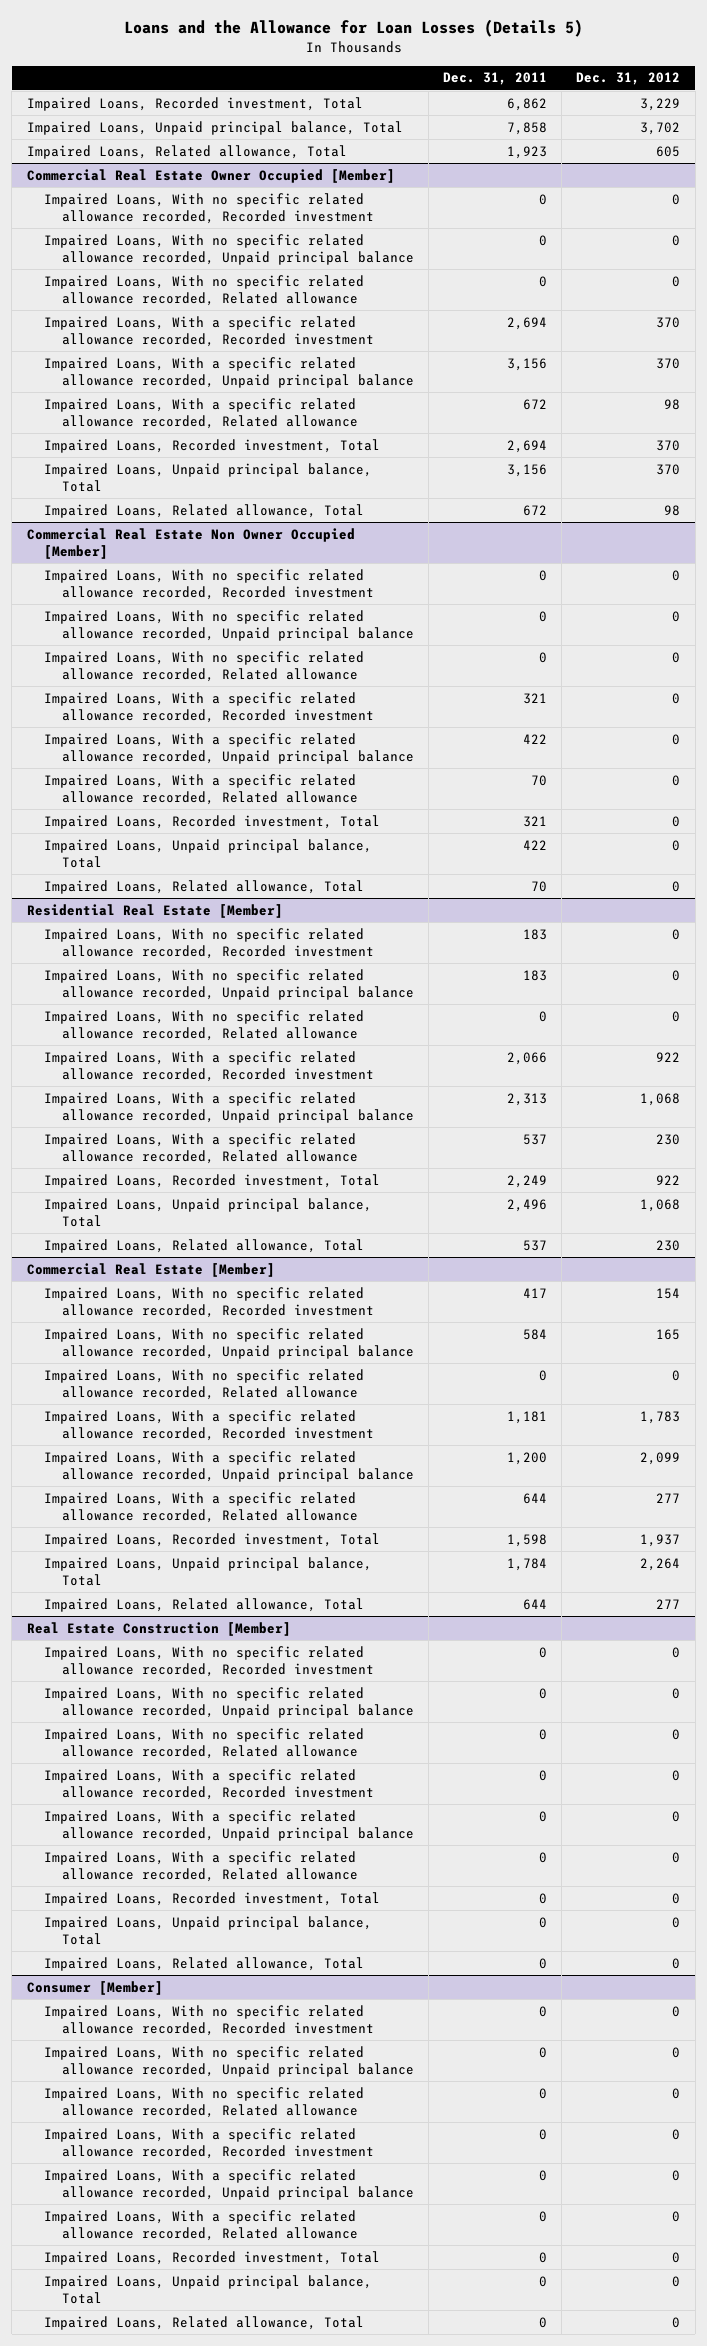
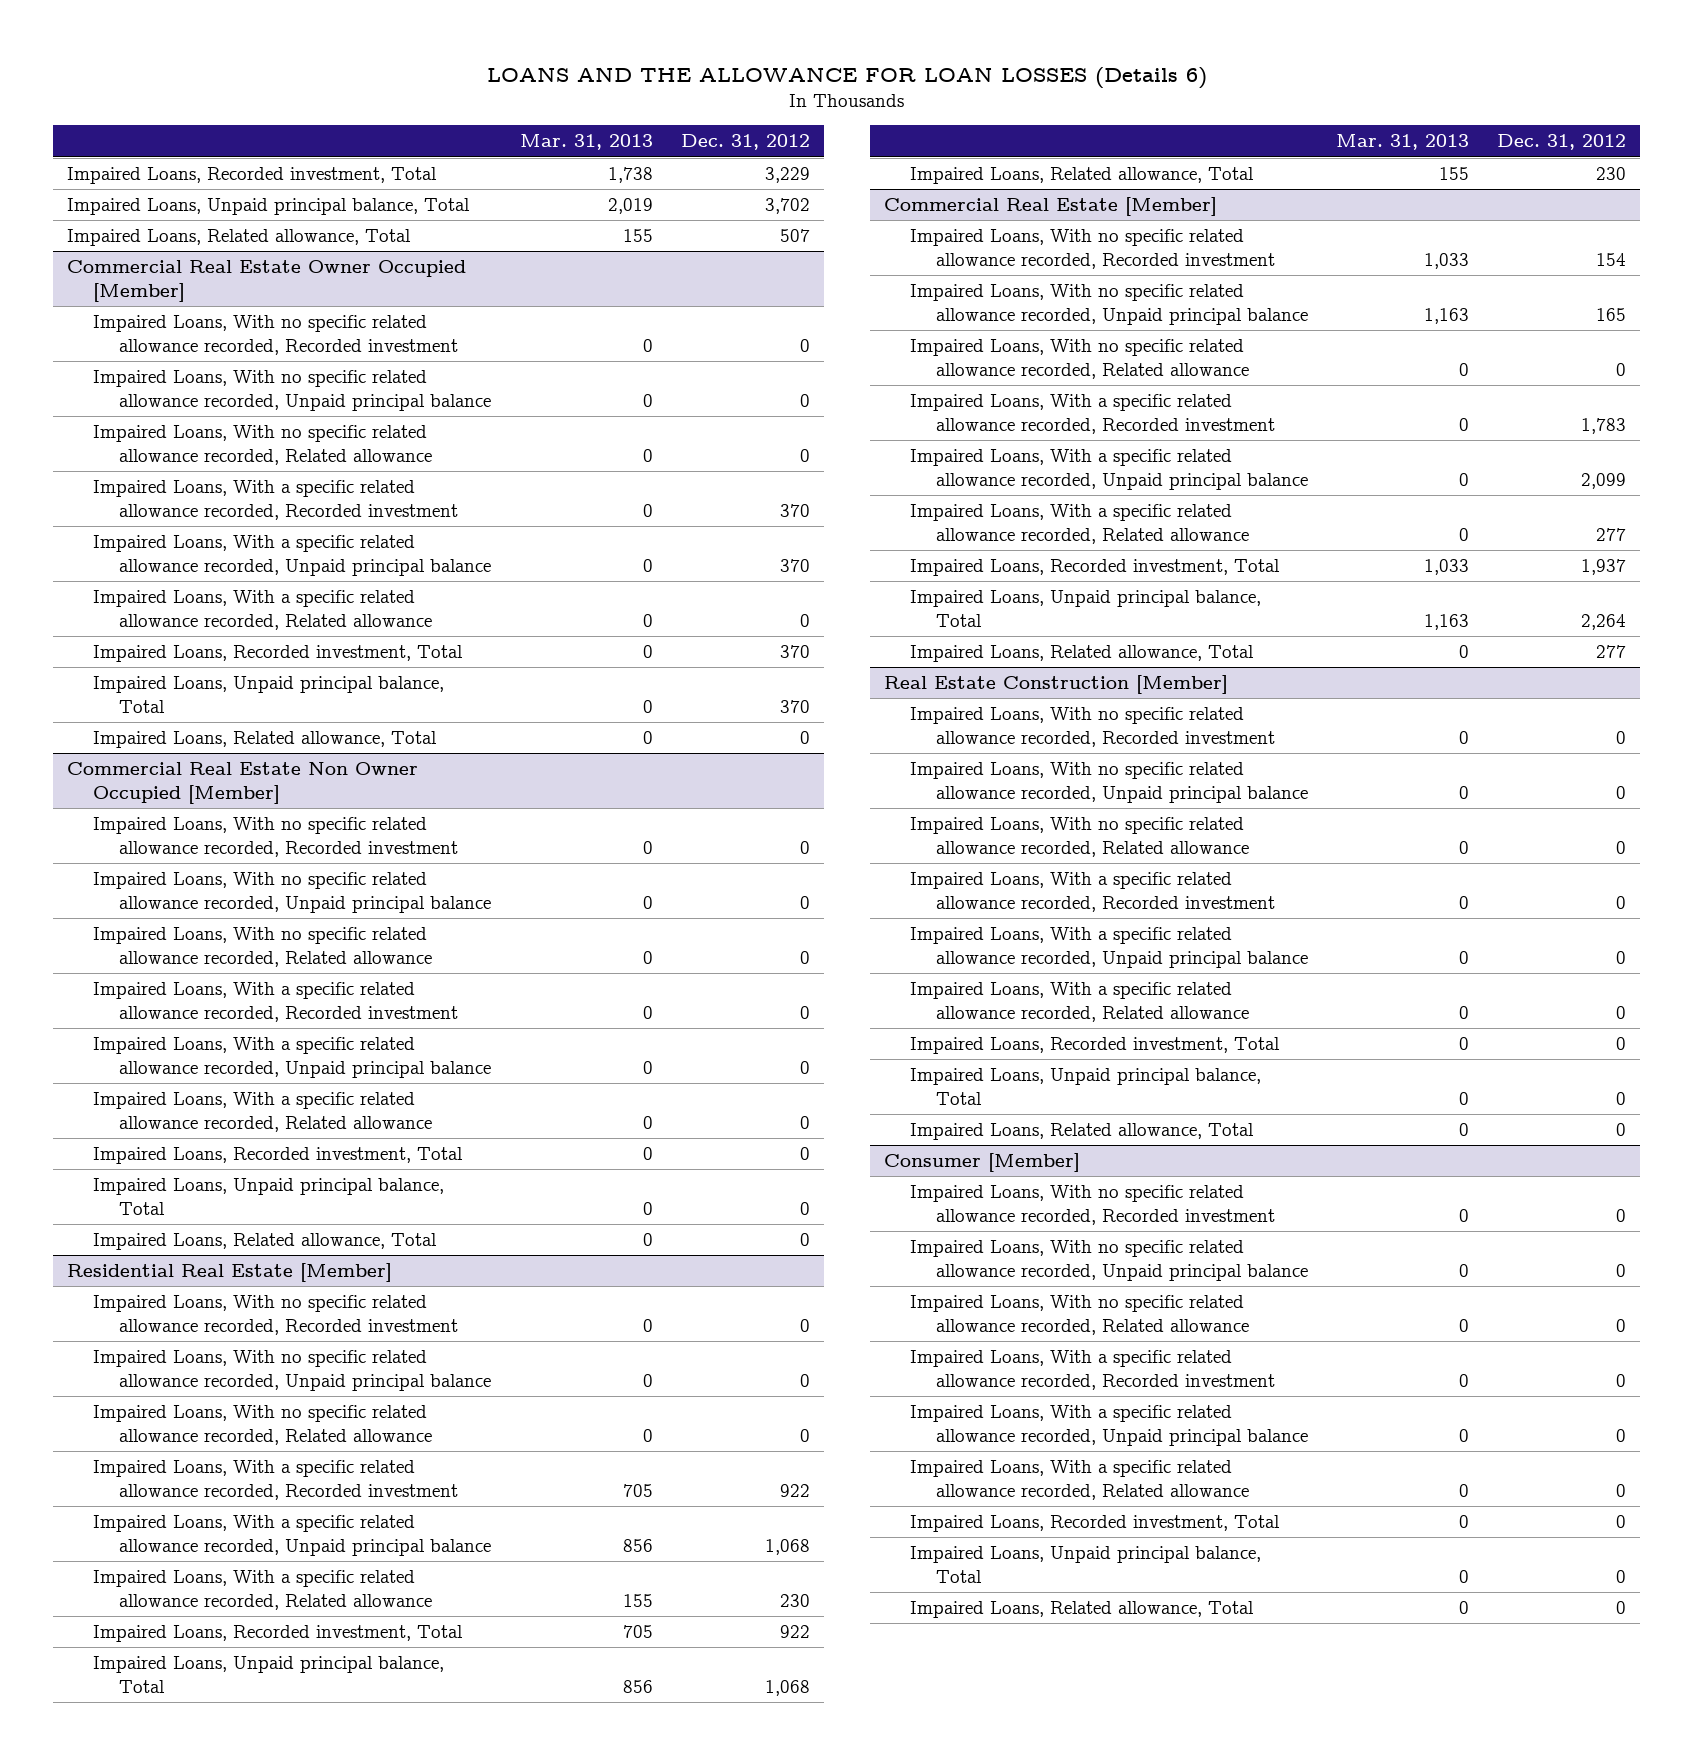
[123,19,583,38] Loans and the Allowance for Loan Losses (Details 5) -> [486,66,1207,89] LOANS AND THE ALLOWANCE FOR LOAN LOSSES (Details 6)
[443,72,548,86] Dec. 31, 2011 -> none
none -> [519,134,653,151] Mar. 31, 2013
[656,145,681,157] 605 -> [779,229,810,243] 507
[664,398,681,410] 98 -> [799,613,810,627] 0
[664,504,681,516] 98 -> [799,731,810,745] 0

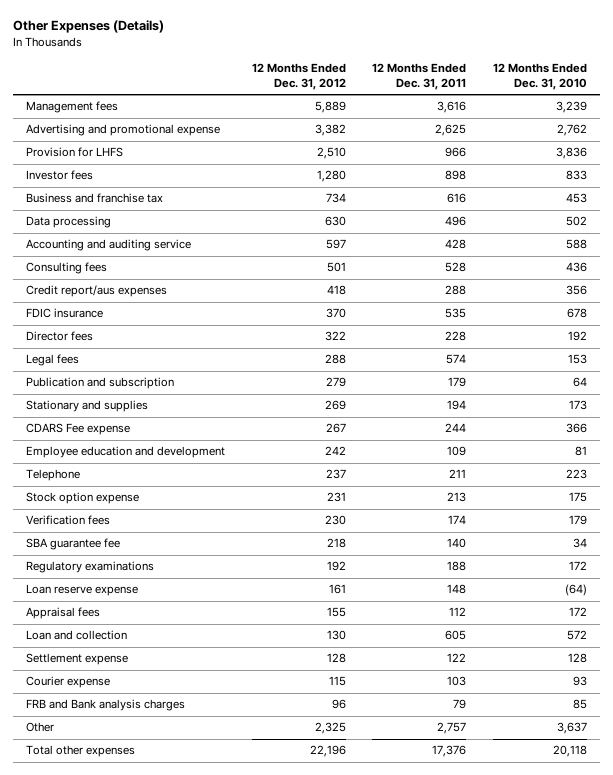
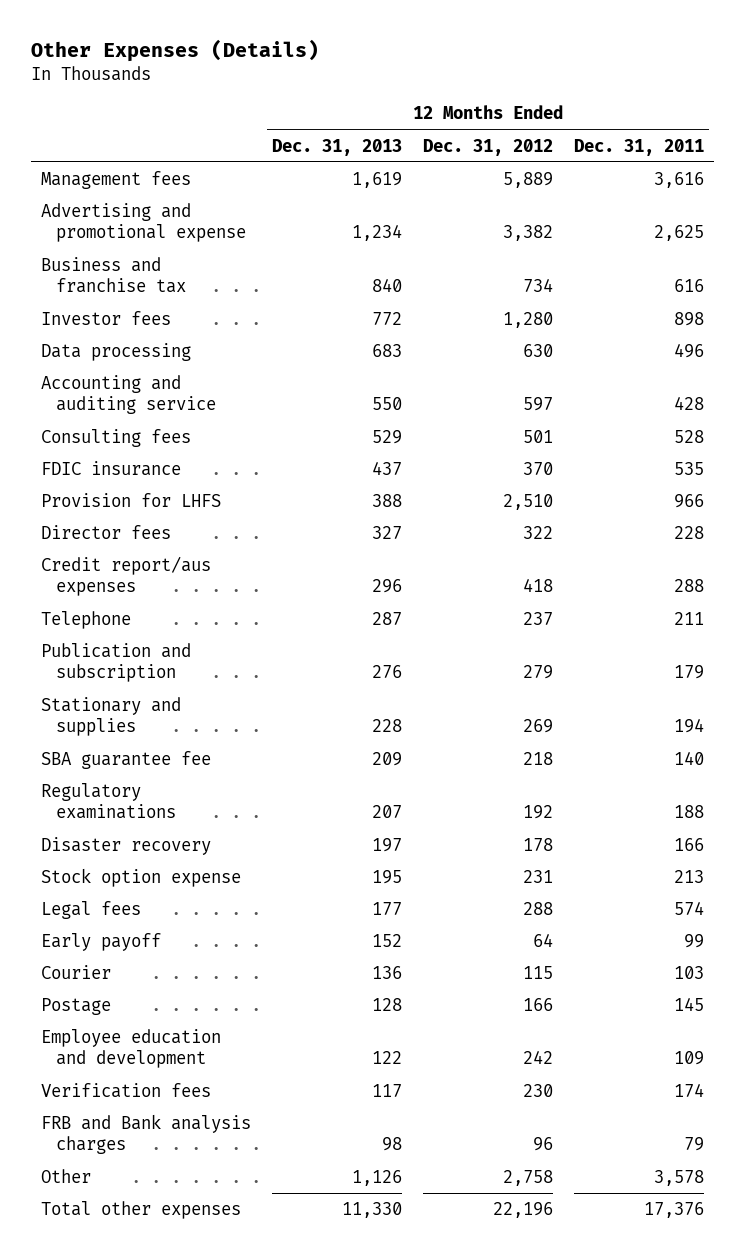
[492,63,587,91] 12 Months Ended Dec. 31, 2010 -> none
none -> [271,138,402,156] Dec. 31, 2013
[25,170,93,181] Investor fees -> [41,311,172,326] Investor fees
[25,147,123,158] Provision for LHFS -> [41,493,222,508] Provision for LHFS
[25,285,167,298] Credit report/aus expenses -> [41,556,212,597] Credit report/aus expenses
[25,469,80,482] Telephone -> [41,611,132,630] Telephone
[25,423,130,436] CDARS Fee expense -> none
[25,584,138,597] Loan reserve expense -> none
[25,607,100,620] Appraisal fees -> none
[25,630,127,641] Loan and collection -> none
[25,653,128,666] Settlement expense -> none
none -> [41,837,212,856] Disaster recovery
[25,492,139,505] Stock option expense -> [41,868,242,888] Stock option expense
[25,354,79,367] Legal fees -> [41,901,142,920] Legal fees
none -> [41,933,162,952] Early payoff
[25,676,110,689] Courier expense -> [41,965,112,980] Courier
none -> [41,998,112,1016] Postage
[25,446,225,459] Employee education and development -> [41,1029,222,1069] Employee education and development
[25,515,110,526] Verification fees -> [41,1083,212,1099] Verification fees
[314,722,346,735] 2,325 -> [502,1170,553,1187] 2,758
[437,722,467,735] 2,757 -> [653,1170,704,1187] 3,578

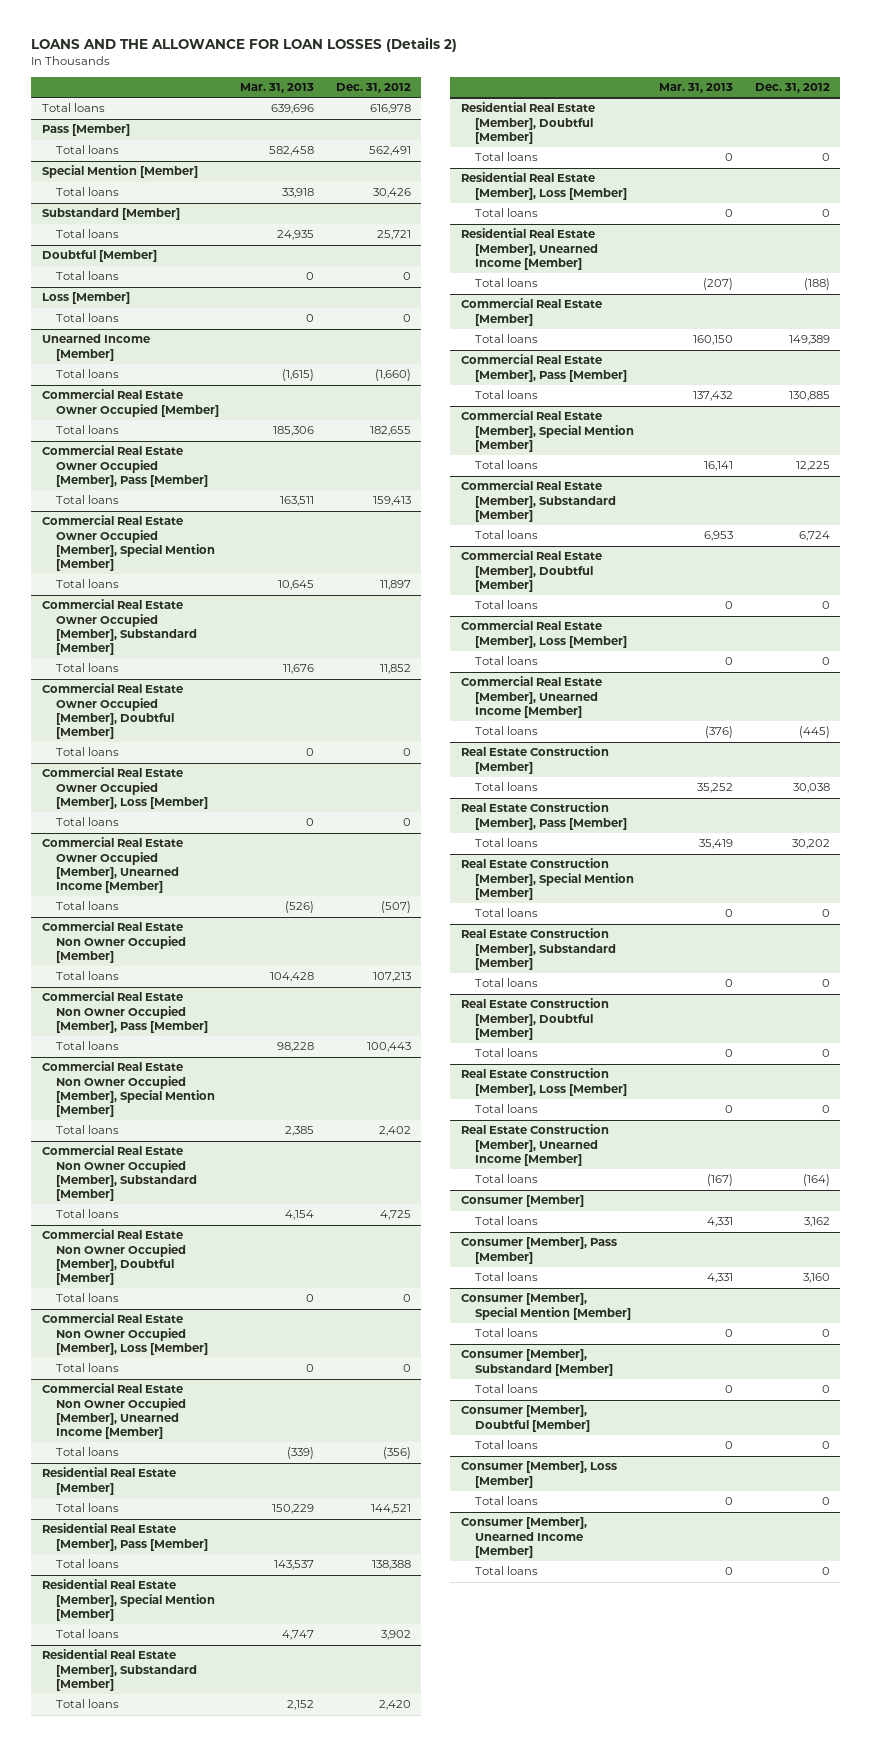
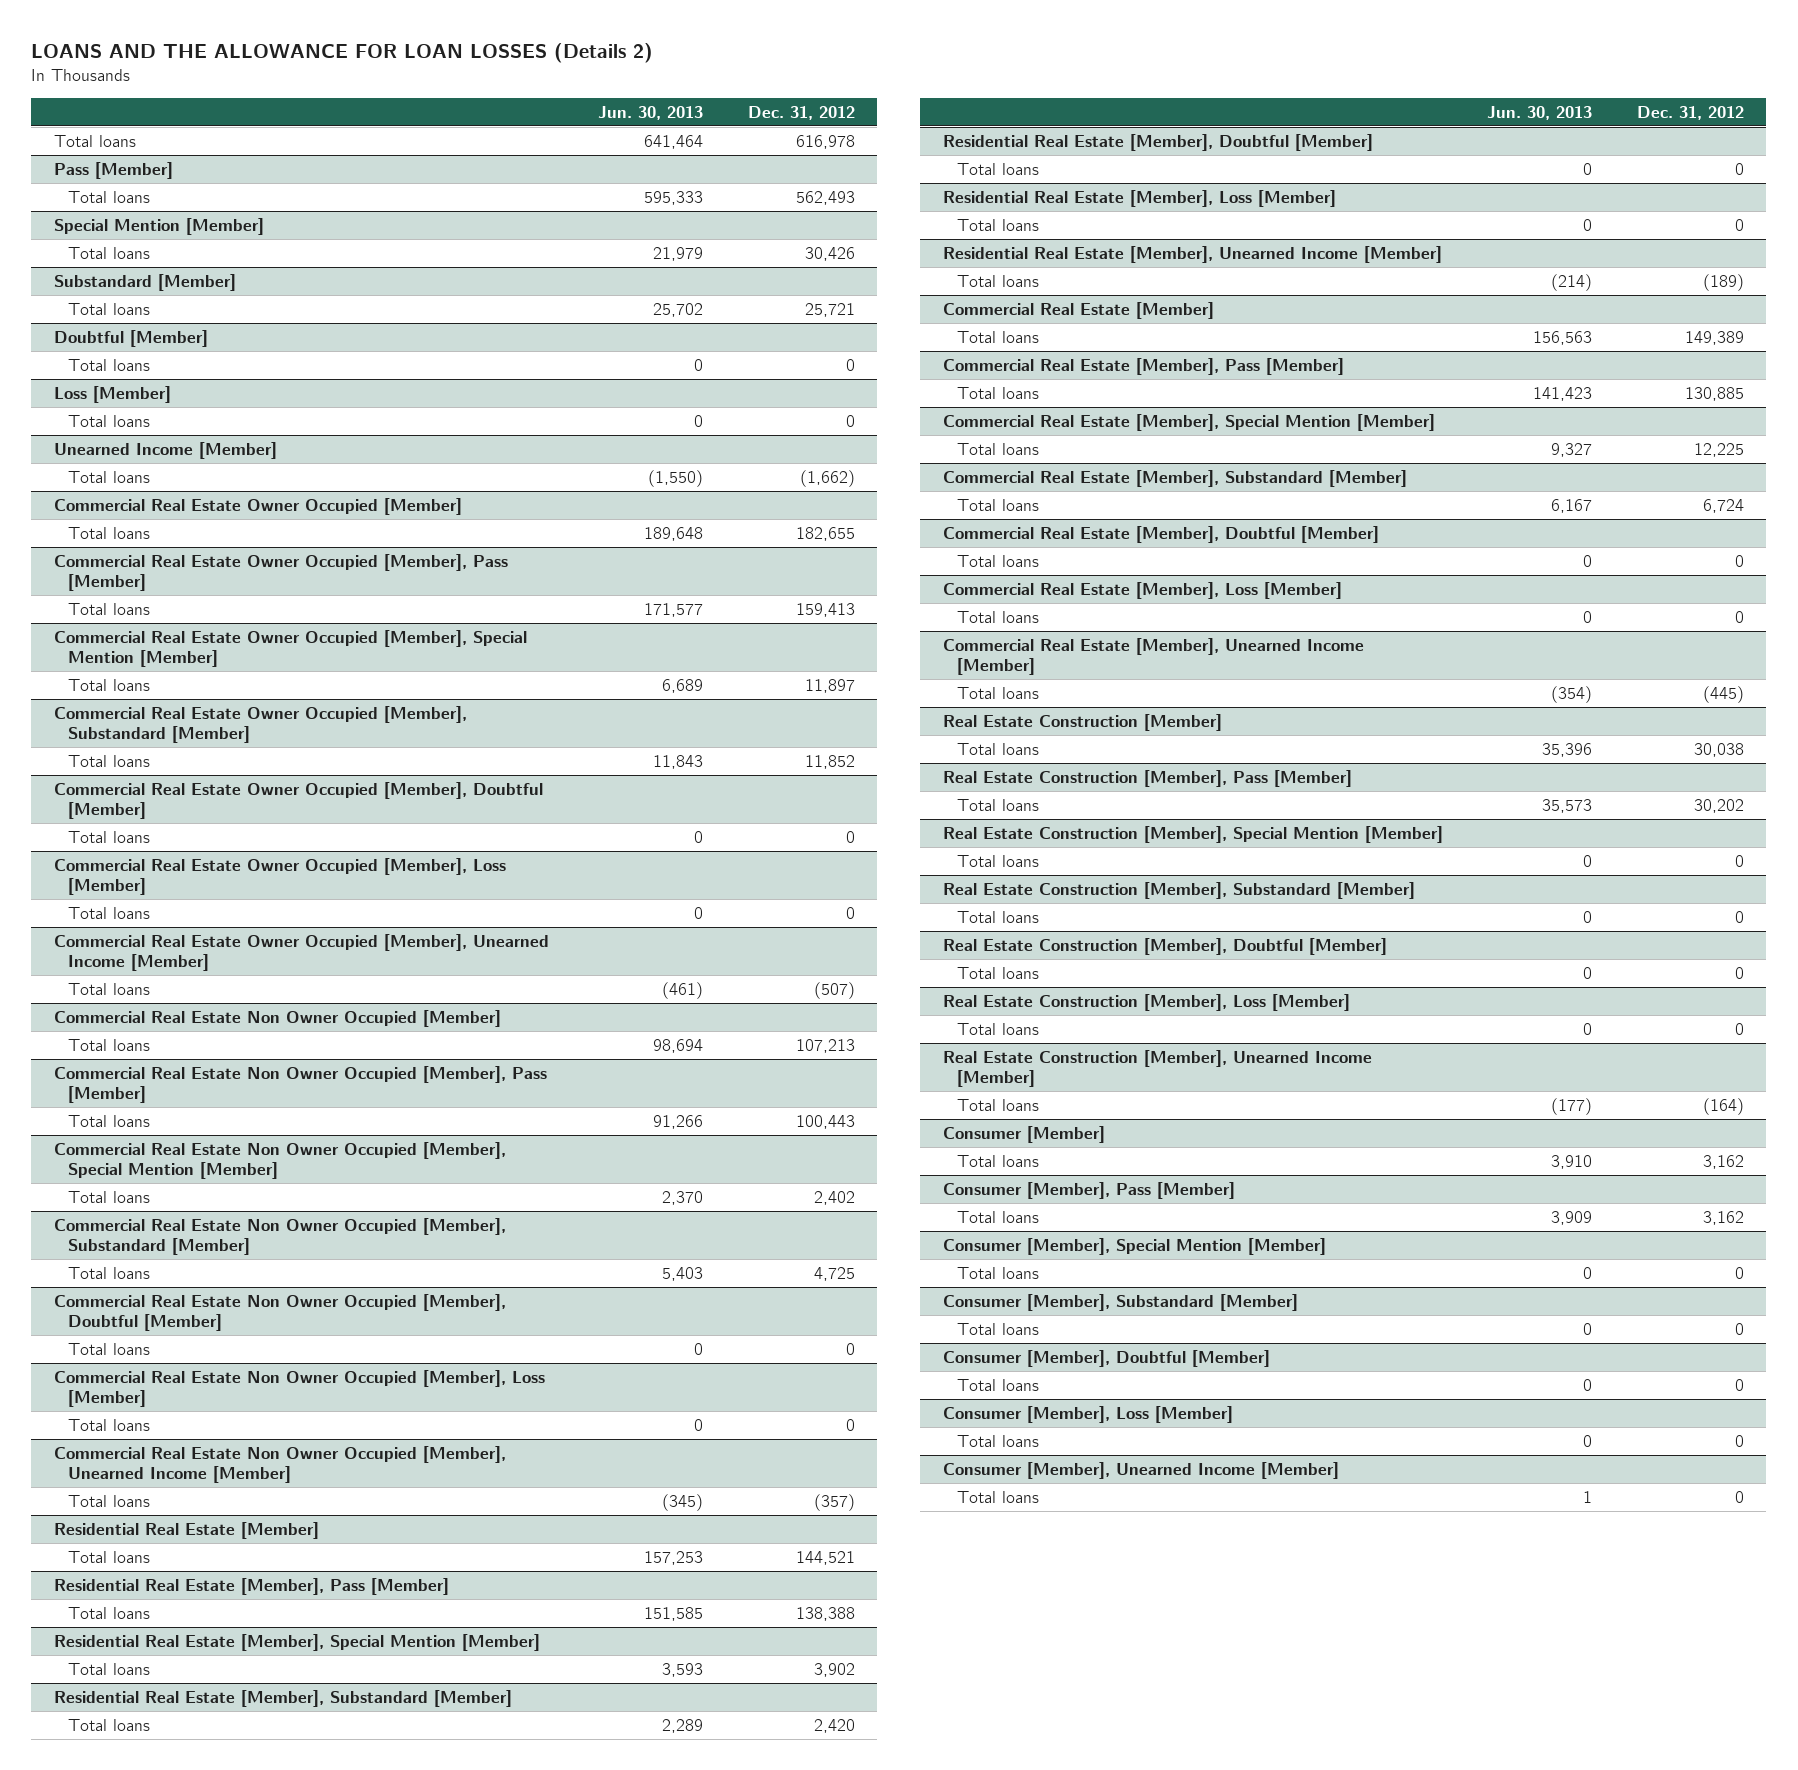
[240,83,315,94] Mar. 31, 2013 -> none
none -> [598,105,704,120] Jun. 30, 2013
[368,146,411,157] 562,491 -> [796,190,856,205] 562,493
[374,369,411,382] (1,660) -> [800,469,856,487] (1,662)
[382,1447,411,1460] (356) -> [814,1493,856,1511] (357)
[803,278,830,291] (188) -> [1703,273,1745,291] (189)
[802,1273,830,1284] 3,160 -> [1703,1210,1745,1225] 3,162

